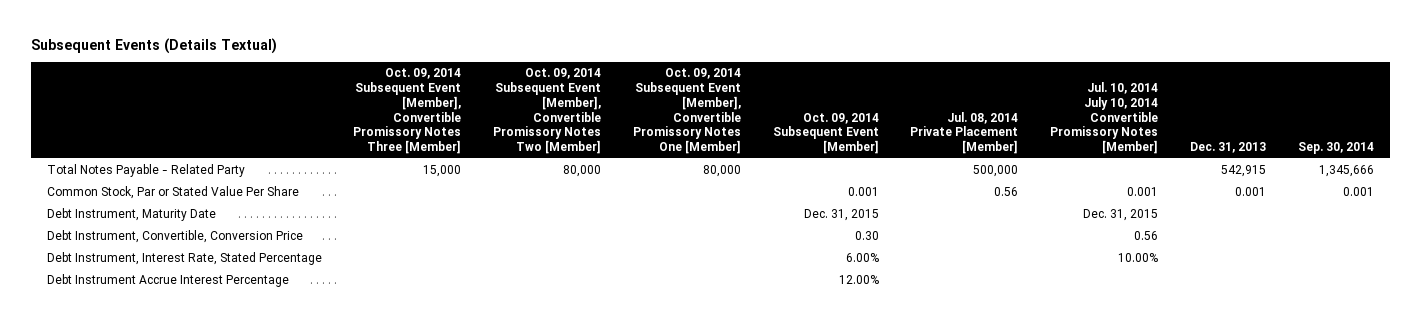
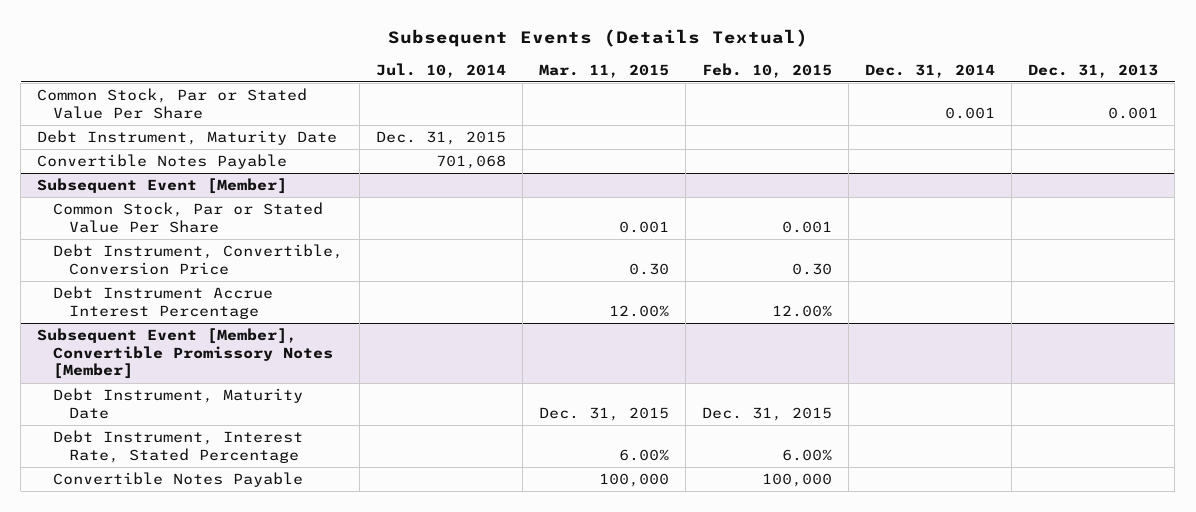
[353,67,462,155] Oct. 09, 2014 Subsequent Event [Member], Convertible Promissory Notes Three [Member] -> none
[493,67,602,155] Oct. 09, 2014 Subsequent Event [Member], Convertible Promissory Notes Two [Member] -> none
[632,67,741,155] Oct. 09, 2014 Subsequent Event [Member], Convertible Promissory Notes One [Member] -> none
[772,112,879,155] Oct. 09, 2014 Subsequent Event [Member] -> none
[910,111,1019,155] Jul. 08, 2014 Private Placement [Member] -> none
[1050,81,1159,155] Jul. 10, 2014 July 10, 2014 Convertible Promissory Notes [Member] -> none
[1297,142,1374,155] Sep. 30, 2014 -> none
none -> [376,62,507,78] Jul. 10, 2014
none -> [539,63,670,78] Mar. 11, 2015
none -> [702,62,833,78] Feb. 10, 2015
none -> [865,63,996,78] Dec. 31, 2014
[46,164,245,178] Total Notes Payable - Related Party -> none
[46,230,303,244] Debt Instrument, Convertible, Conversion Price -> none
[46,252,322,266] Debt Instrument, Interest Rate, Stated Percentage -> none
[46,274,289,288] Debt Instrument Accrue Interest Percentage -> none
none -> [37,154,288,170] Convertible Notes Payable
none -> [37,178,288,195] Subsequent Event [Member]
none -> [53,202,324,233] Common Stock, Par or Stated Value Per Share
none -> [53,244,344,275] Debt Instrument, Convertible, Conversion Price
none -> [53,286,274,319] Debt Instrument Accrue Interest Percentage
none -> [37,328,334,380] Subsequent Event [Member], Convertible Promissory Notes [Member]
none -> [53,388,304,419] Debt Instrument, Maturity Date
none -> [53,430,304,463] Debt Instrument, Interest Rate, Stated Percentage
none -> [53,472,304,488] Convertible Notes Payable

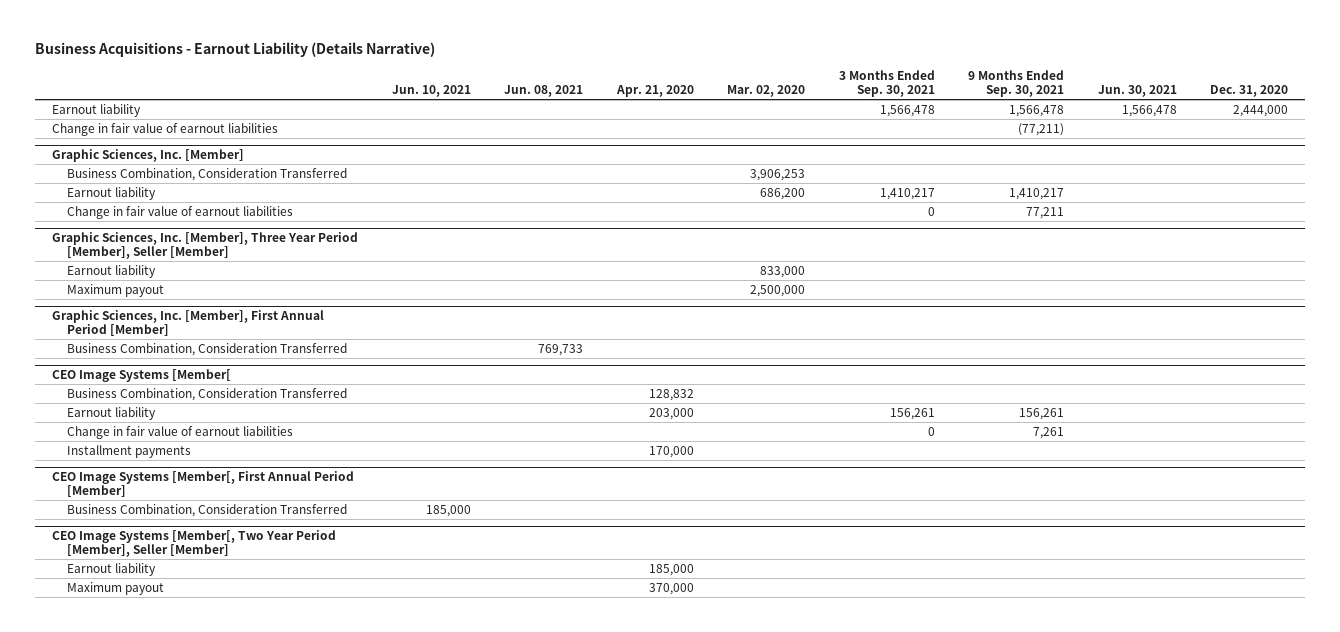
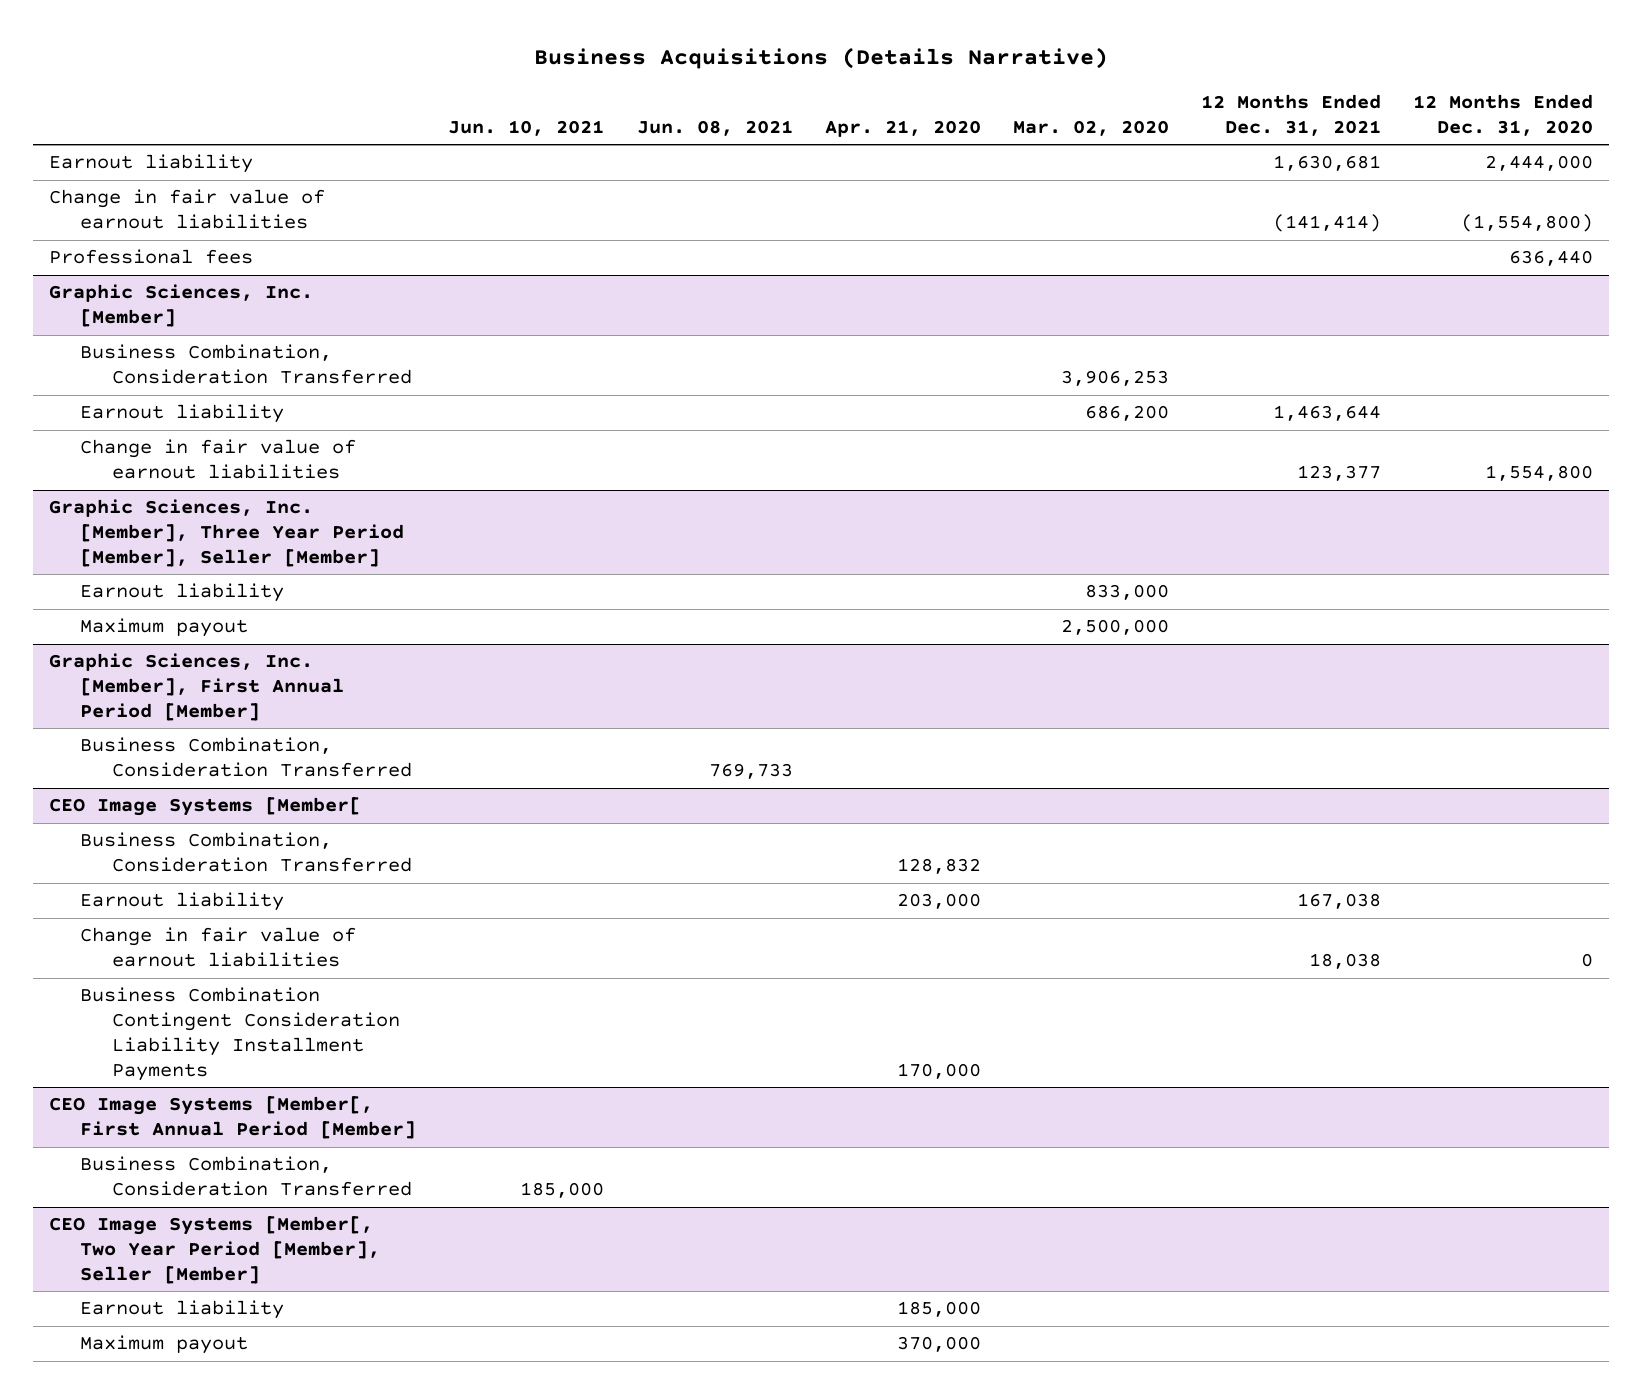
[35,41,436,57] Business Acquisitions - Earnout Liability (Details Narrative) -> [534,47,1109,70] Business Acquisitions (Details Narrative)
[838,70,935,98] 3 Months Ended Sep. 30, 2021 -> none
[968,70,1065,98] 9 Months Ended Sep. 30, 2021 -> none
[1097,85,1177,98] Jun. 30, 2021 -> none
[1210,85,1289,98] Dec. 31, 2020 -> none
none -> [1201,94,1382,137] 12 Months Ended Dec. 31, 2021
none -> [1413,94,1594,137] 12 Months Ended Dec. 31, 2020
none -> [48,249,253,265] Professional fees
[66,444,191,458] Installment payments -> [80,987,400,1082] Business Combination Contingent Consideration Liability Installment Payments

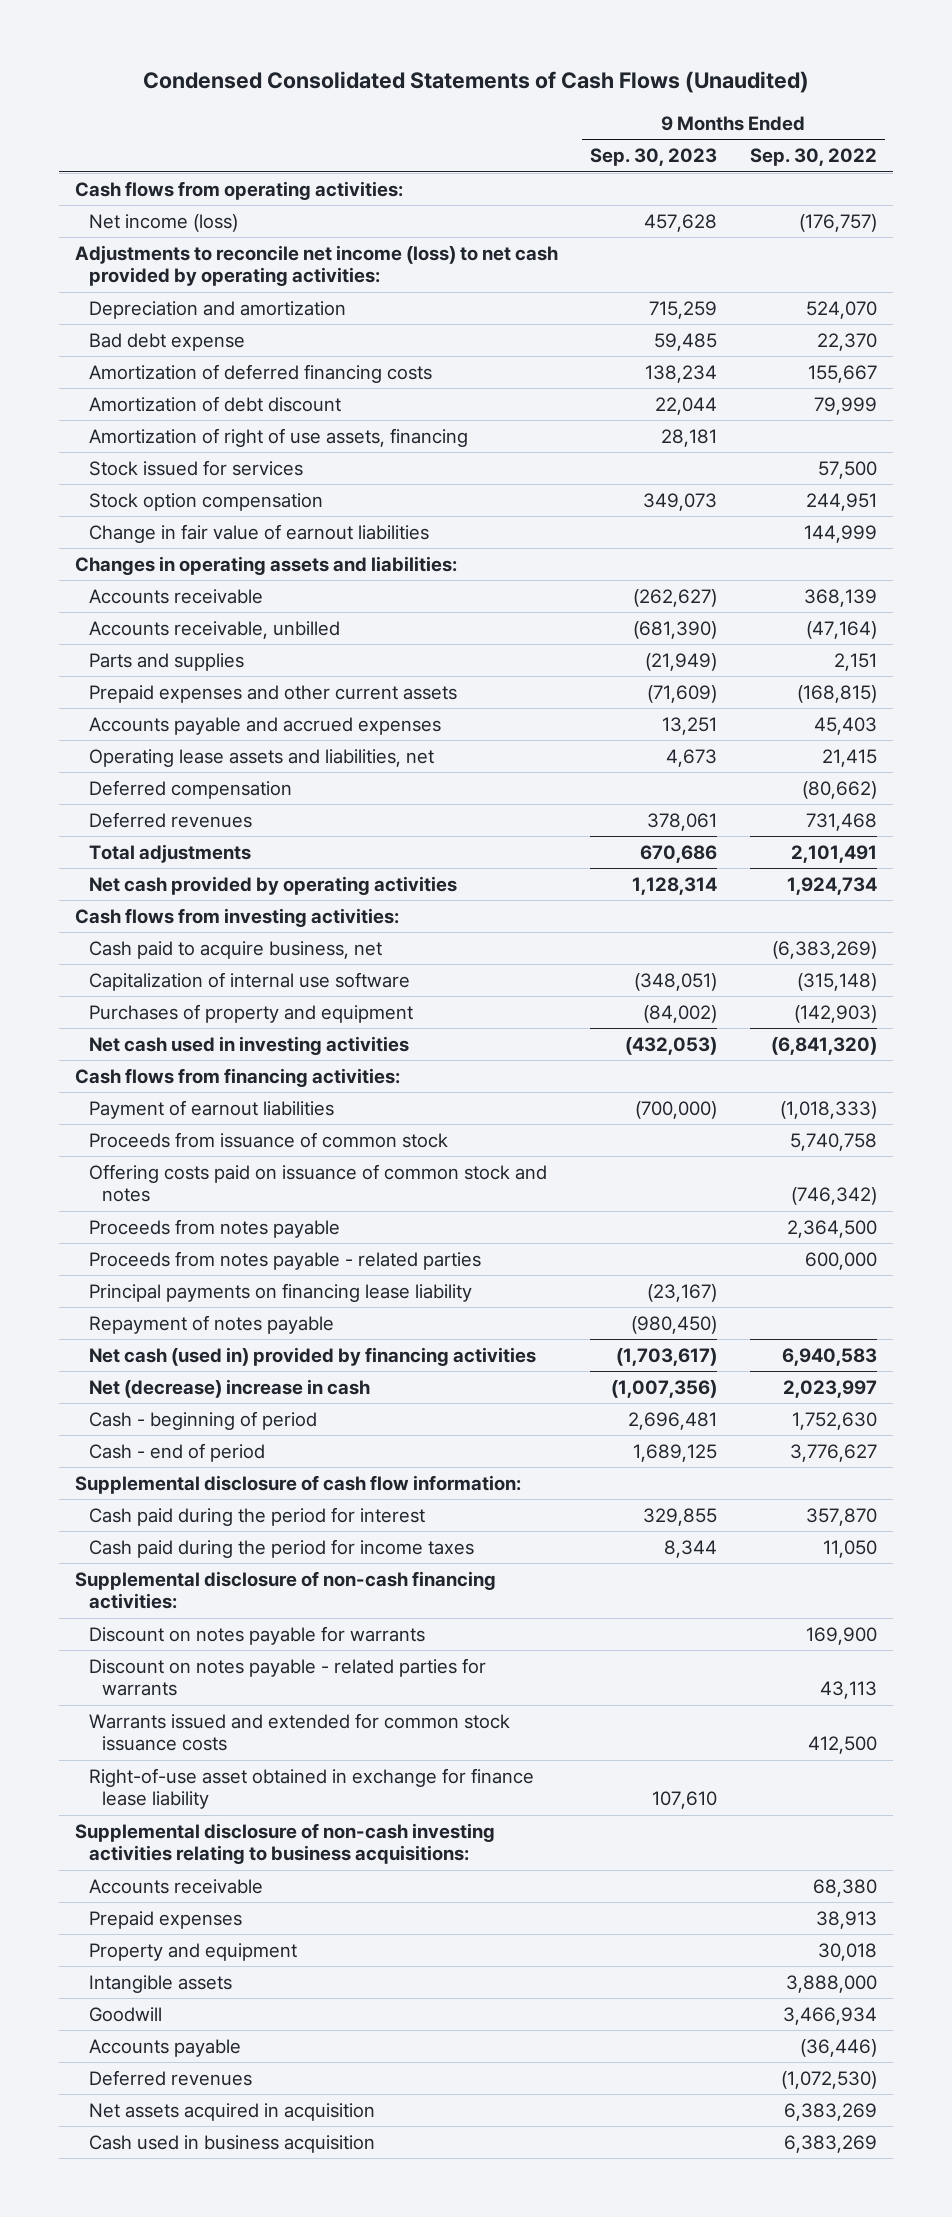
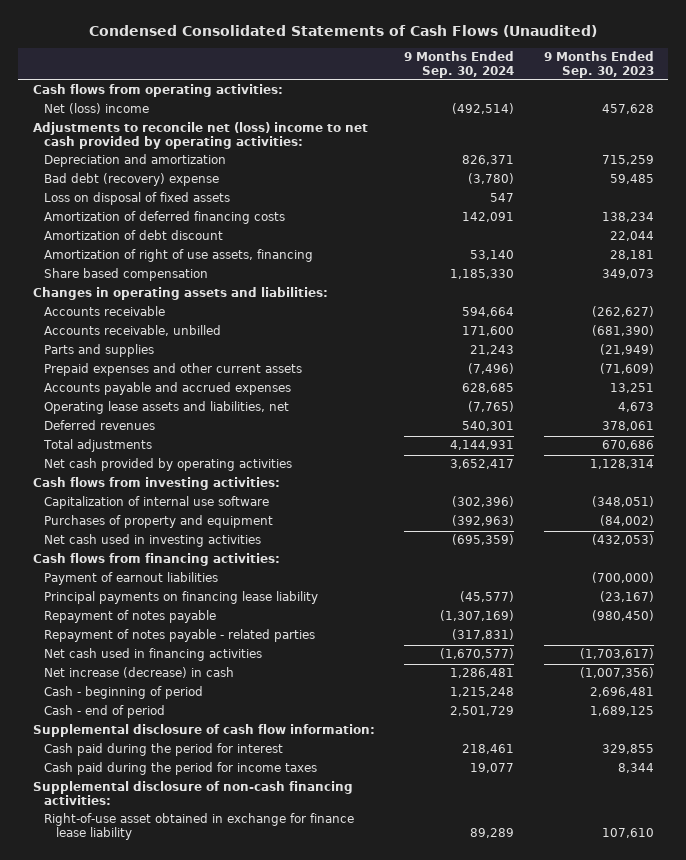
[749,148,877,167] Sep. 30, 2022 -> none
none -> [404,51,515,78] 9 Months Ended Sep. 30, 2024
[88,213,238,232] Net income (loss) -> [44,103,150,115] Net (loss) income
[74,244,558,287] Adjustments to reconcile net income (loss) to net cash provided by operating activities: -> [32,122,368,149] Adjustments to reconcile net (loss) income to net cash provided by operating activities:
[88,332,245,351] Bad debt expense -> [44,173,220,187] Bad debt (recovery) expense
none -> [44,192,231,206] Loss on disposal of fixed assets
[88,459,303,476] Stock issued for services -> none
[88,523,429,543] Change in fair value of earnout liabilities -> none
[88,492,323,511] Stock option compensation -> [44,268,209,282] Share based compensation
[88,779,292,799] Deferred compensation -> none
[88,940,382,959] Cash paid to acquire business, net -> none
[88,1131,448,1148] Proceeds from issuance of common stock -> none
[88,1163,547,1203] Offering costs paid on issuance of common stock and notes -> none
[88,1218,340,1238] Proceeds from notes payable -> none
[88,1250,481,1270] Proceeds from notes payable - related parties -> none
none -> [44,629,316,643] Repayment of notes payable - related parties
[88,1346,536,1366] Net cash (used in) provided by financing activities -> [44,648,263,662] Net cash used in financing activities
[88,1378,370,1398] Net (decrease) increase in cash -> [44,667,235,679] Net increase (decrease) in cash
[88,1625,425,1645] Discount on notes payable for warrants -> none
[88,1657,486,1697] Discount on notes payable - related parties for warrants -> none
[88,1712,510,1752] Warrants issued and extended for common stock issuance costs -> none
[74,1822,495,1865] Supplemental disclosure of non-cash investing activities relating to business acquisitions: -> none
[88,1878,263,1894] Accounts receivable -> none
[88,1910,242,1929] Prepaid expenses -> none
[88,1942,297,1961] Property and equipment -> none
[88,1974,232,1993] Intangible assets -> none
[88,2006,162,2022] Goodwill -> none
[88,2038,241,2057] Accounts payable -> none
[88,2069,252,2086] Deferred revenues -> none
[88,2102,375,2121] Net assets acquired in acquisition -> none
[88,2134,375,2153] Cash used in business acquisition -> none

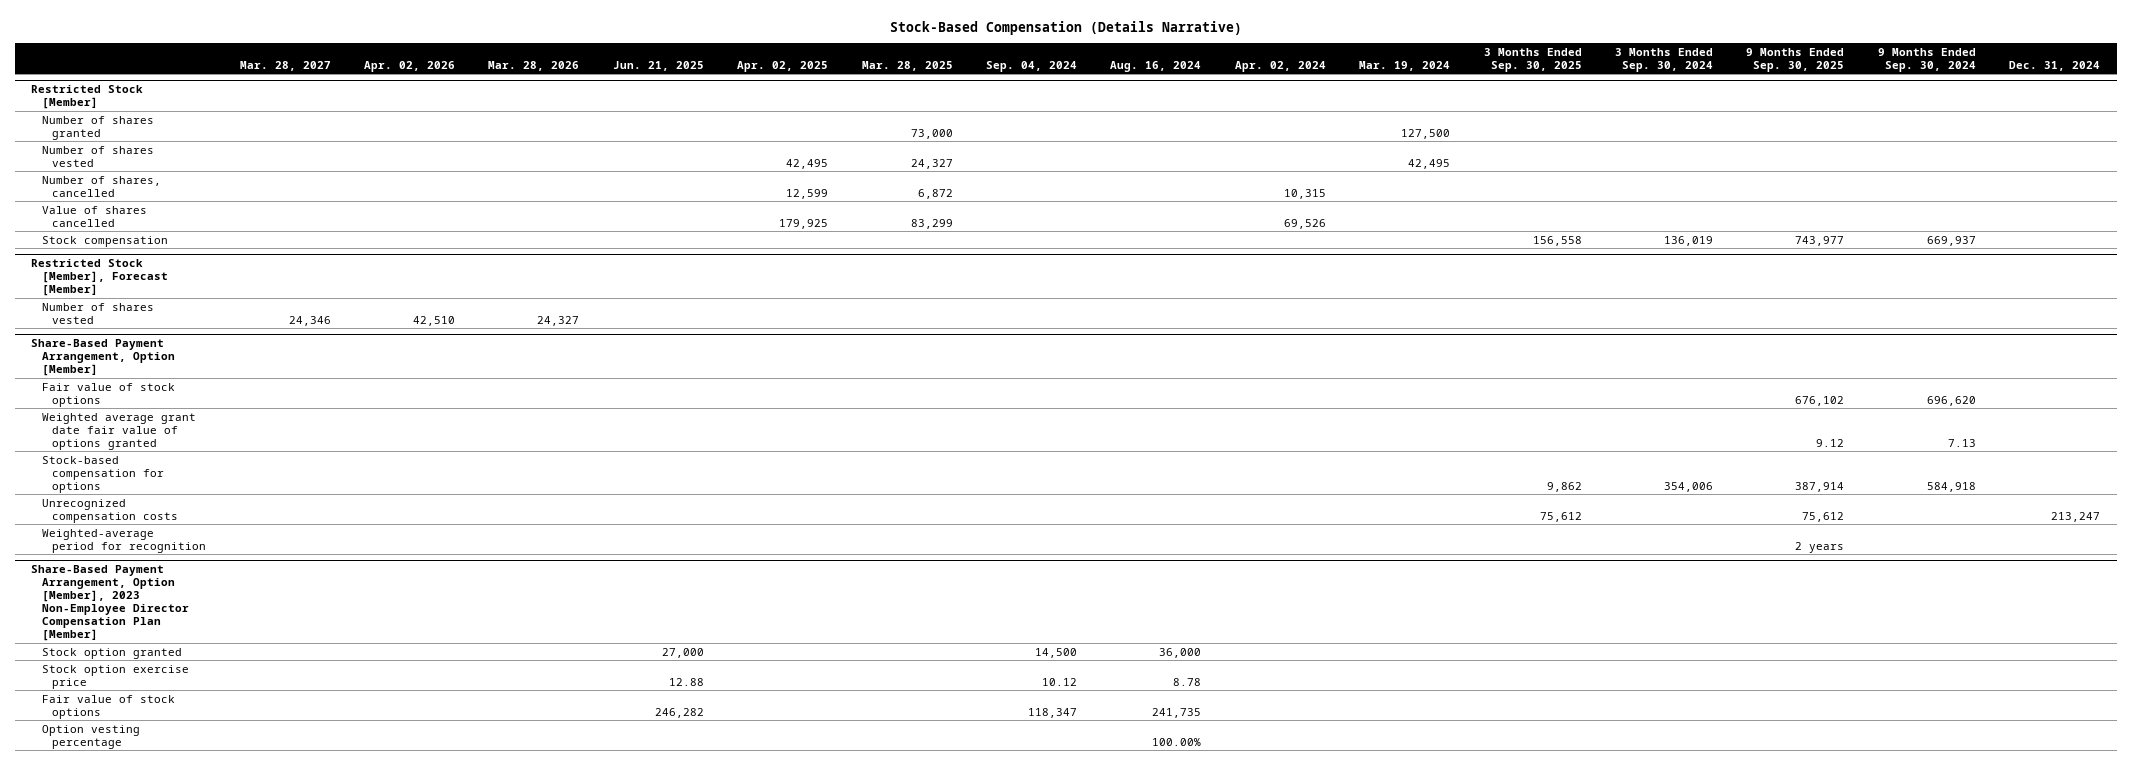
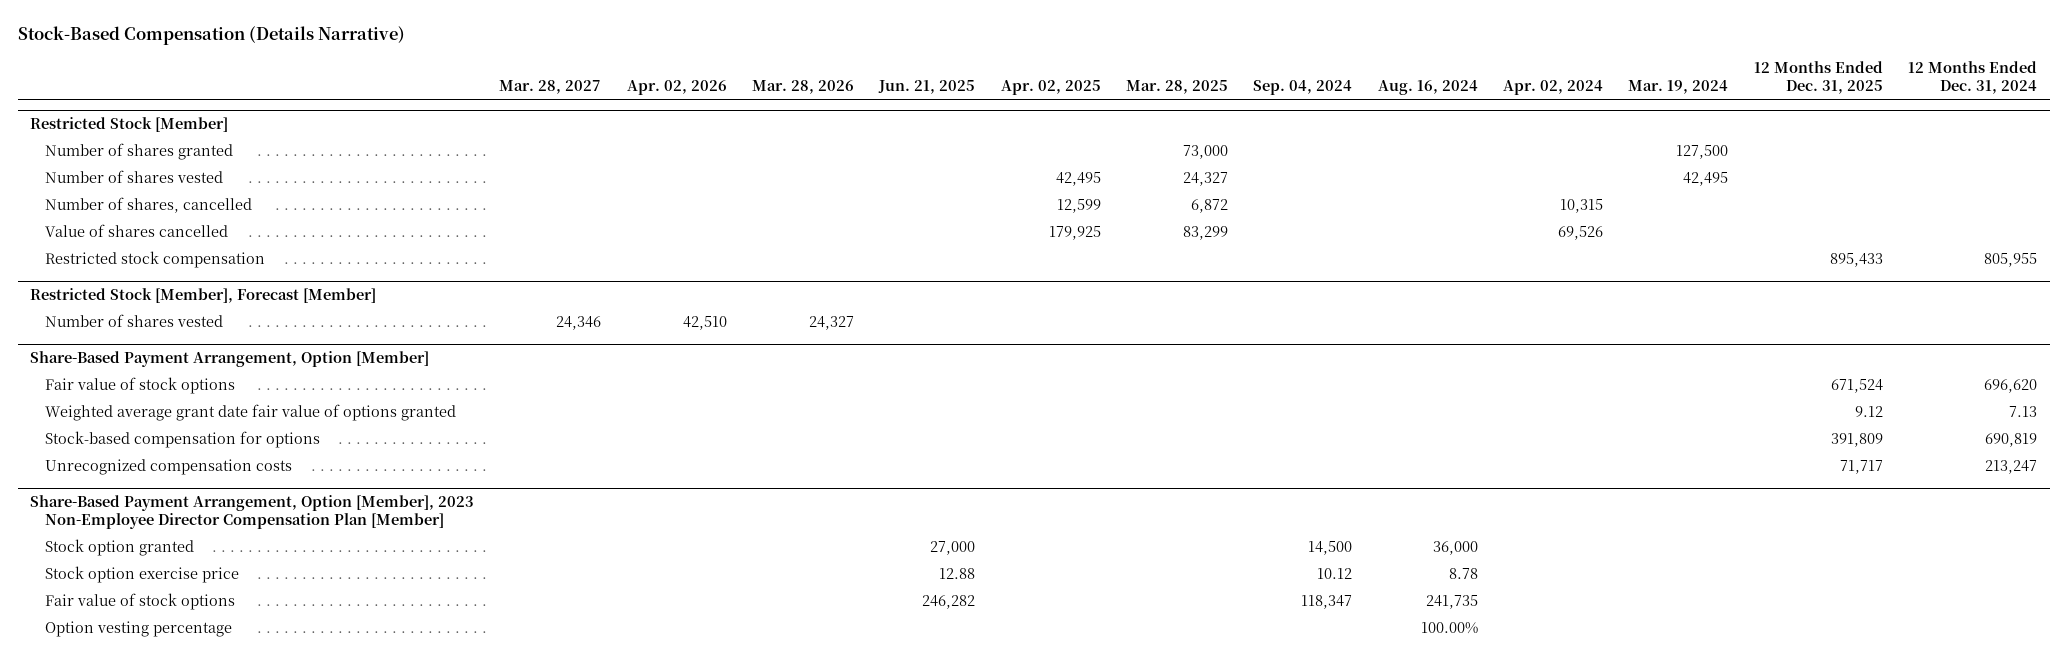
[1483,47,1582,72] 3 Months Ended Sep. 30, 2025 -> none
[1615,47,1714,72] 3 Months Ended Sep. 30, 2024 -> none
[1746,47,1845,72] 9 Months Ended Sep. 30, 2025 -> none
[1877,47,1976,72] 9 Months Ended Sep. 30, 2024 -> none
[2009,60,2101,71] Dec. 31, 2024 -> none
none -> [1753,60,1883,95] 12 Months Ended Dec. 31, 2025
none -> [1908,60,2038,95] 12 Months Ended Dec. 31, 2024
[41,235,168,247] Stock compensation -> [45,250,266,268] Restricted stock compensation
[41,528,207,553] Weighted-average period for recognition -> none

